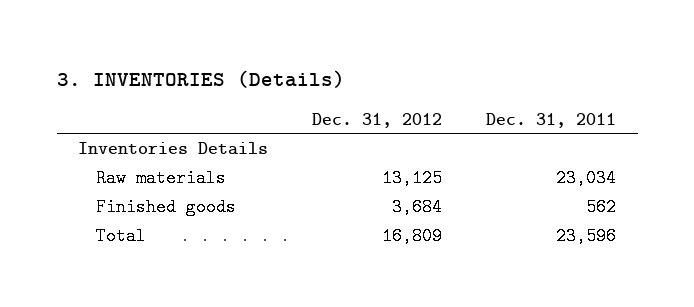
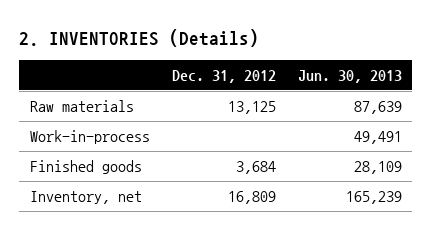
[56,69,345,88] 3. INVENTORIES (Details) -> [19,28,260,47] 2. INVENTORIES (Details)
[485,112,616,128] Dec. 31, 2011 -> none
none -> [297,69,402,83] Jun. 30, 2013
[78,142,269,156] Inventories Details -> none
none -> [29,129,150,144] Work-in-process
[96,227,147,246] Total -> [29,190,142,204] Inventory, net

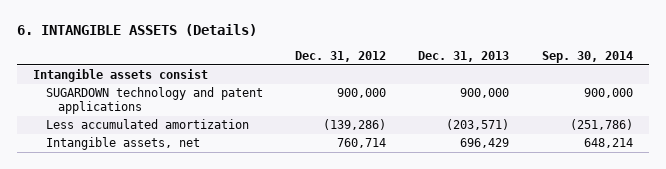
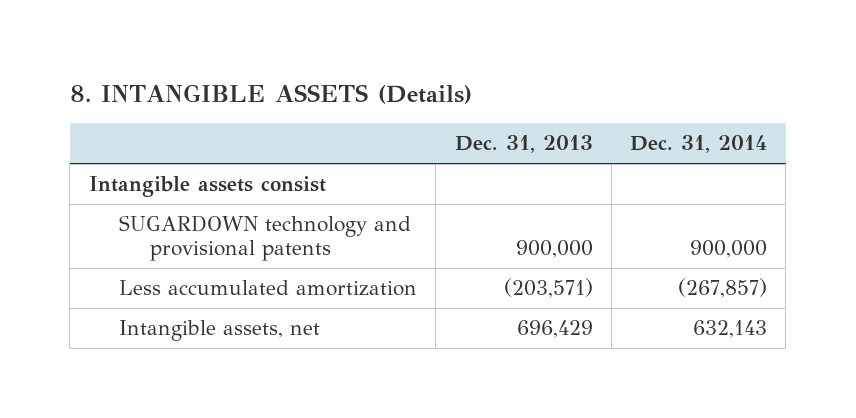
[17,24,258,37] 6. INTANGIBLE ASSETS (Details) -> [69,84,472,105] 8. INTANGIBLE ASSETS (Details)
[295,50,387,62] Dec. 31, 2012 -> none
[541,50,633,63] Sep. 30, 2014 -> none
none -> [629,135,767,154] Dec. 31, 2014
[45,87,263,114] SUGARDOWN technology and patent applications -> [119,215,412,262] SUGARDOWN technology and provisional patents

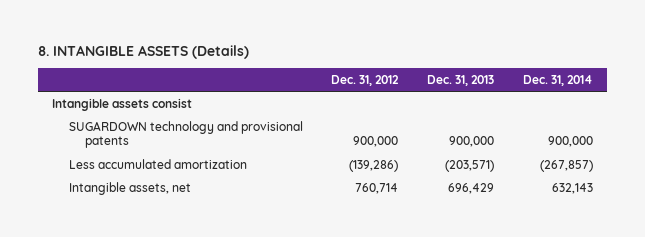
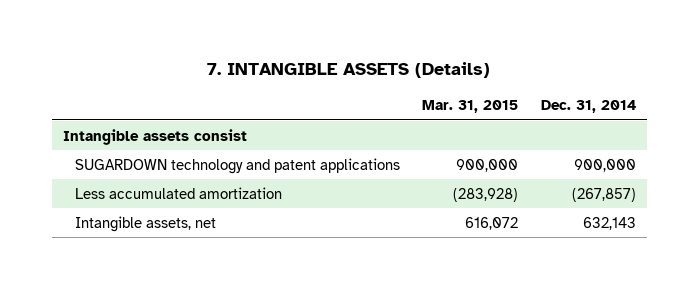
[37,45,249,60] 8. INTANGIBLE ASSETS (Details) -> [207,62,491,79] 7. INTANGIBLE ASSETS (Details)
[331,75,400,87] Dec. 31, 2012 -> none
[426,75,494,87] Dec. 31, 2013 -> none
none -> [422,100,519,114] Mar. 31, 2015
[68,120,303,149] SUGARDOWN technology and provisional patents -> [74,157,400,174] SUGARDOWN technology and patent applications

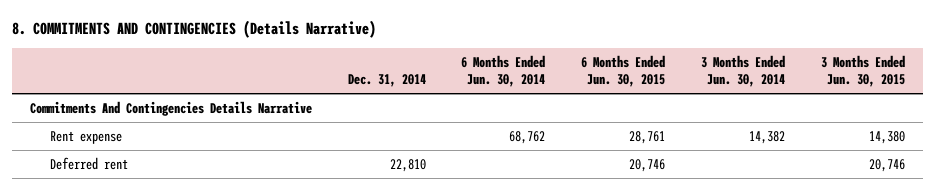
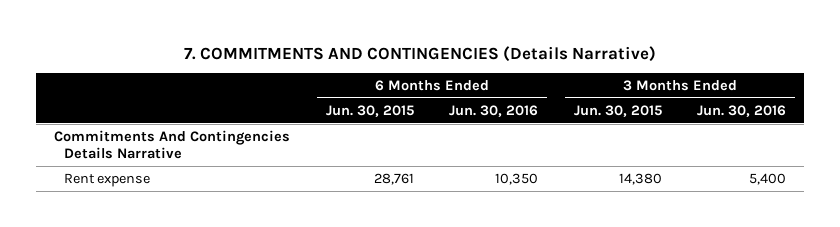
[11,19,376,38] 8. COMMITMENTS AND CONTINGENCIES (Details Narrative) -> [184,45,657,62] 7. COMMITMENTS AND CONTINGENCIES (Details Narrative)
[347,73,426,87] Dec. 31, 2014 -> none
[461,54,546,87] 6 Months Ended Jun. 30, 2014 -> none
[701,54,786,87] 3 Months Ended Jun. 30, 2014 -> none
none -> [449,104,539,117] Jun. 30, 2016
none -> [697,104,787,117] Jun. 30, 2016
[50,157,129,171] Deferred rent -> none

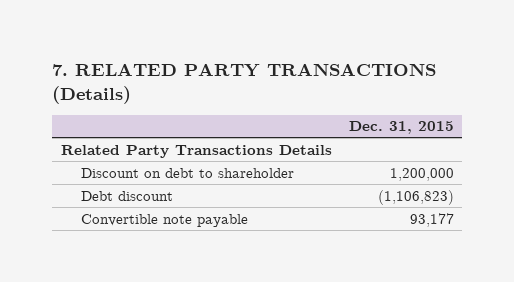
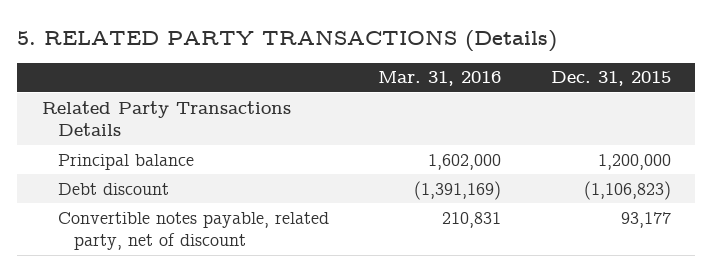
[52,62,437,104] 7. RELATED PARTY TRANSACTIONS (Details) -> [17,30,558,53] 5. RELATED PARTY TRANSACTIONS (Details)
none -> [378,71,502,87] Mar. 31, 2016
[81,167,295,178] Discount on debt to shareholder -> none
none -> [57,153,194,170] Principal balance
[81,213,249,227] Convertible note payable -> [57,211,329,251] Convertible notes payable, related party, net of discount

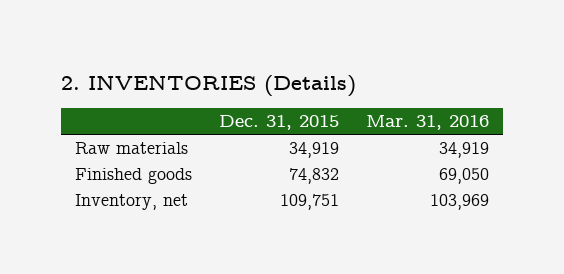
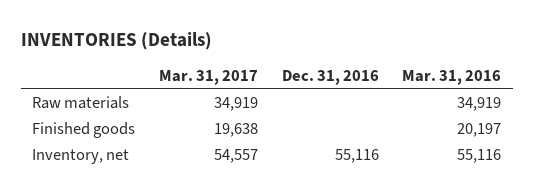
[61,74,357,97] 2. INVENTORIES (Details) -> [20,32,212,51] INVENTORIES (Details)
[219,115,340,131] Dec. 31, 2015 -> none
none -> [159,70,259,86] Mar. 31, 2017
none -> [281,70,379,86] Dec. 31, 2016
[439,168,490,185] 69,050 -> [457,123,502,138] 20,197
[430,194,490,211] 103,969 -> [457,149,502,164] 55,116

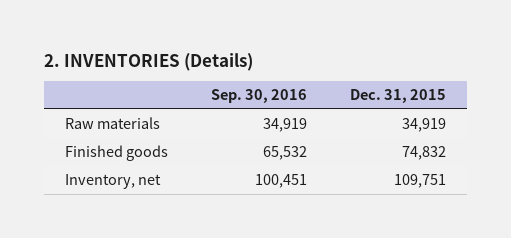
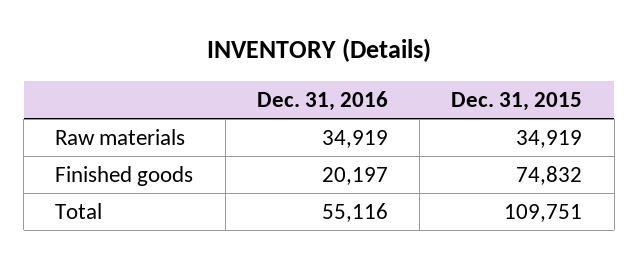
[43,52,253,71] 2. INVENTORIES (Details) -> [206,38,431,63] INVENTORY (Details)
[210,89,307,104] Sep. 30, 2016 -> none
none -> [256,90,388,111] Dec. 31, 2016
[65,174,162,190] Inventory, net -> [55,202,103,219] Total

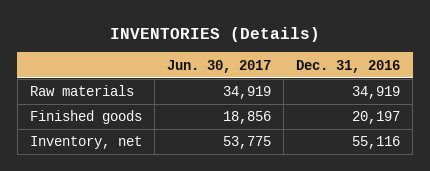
[206,38,431,63] INVENTORY (Details) -> [110,26,321,42] INVENTORIES (Details)
[451,91,583,111] Dec. 31, 2015 -> none
none -> [167,59,272,73] Jun. 30, 2017
[55,202,103,219] Total -> [29,136,142,150] Inventory, net

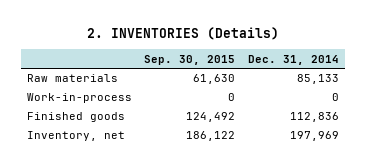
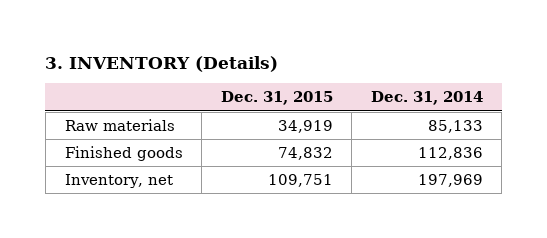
[86,27,279,41] 2. INVENTORIES (Details) -> [45,55,279,72] 3. INVENTORY (Details)
[144,54,236,65] Sep. 30, 2015 -> none
none -> [220,91,333,106] Dec. 31, 2015
[27,93,133,104] Work-in-process -> none

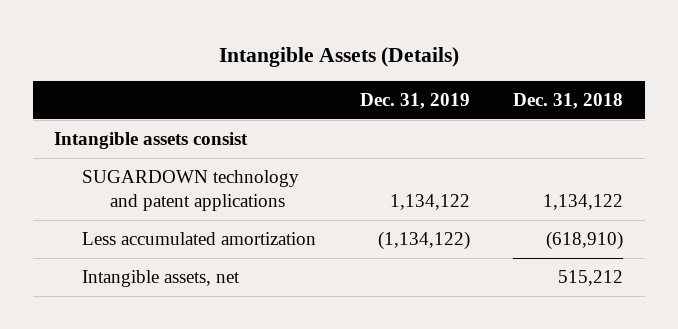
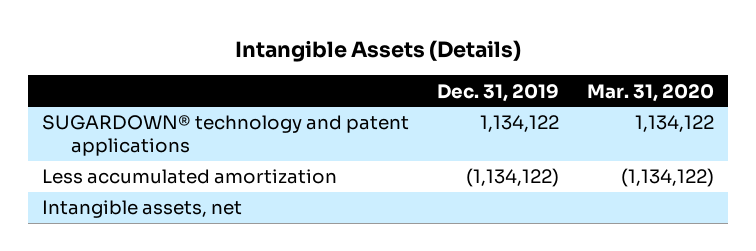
[513,92,624,109] Dec. 31, 2018 -> none
none -> [587,83,715,102] Mar. 31, 2020
[54,132,249,150] Intangible assets consist -> none
[82,170,300,211] SUGARDOWN technology and patent applications -> [42,115,410,156] SUGARDOWN® technology and patent applications

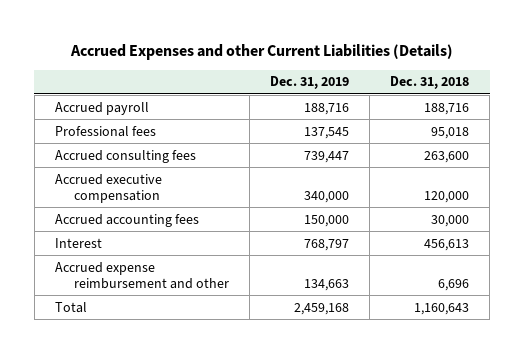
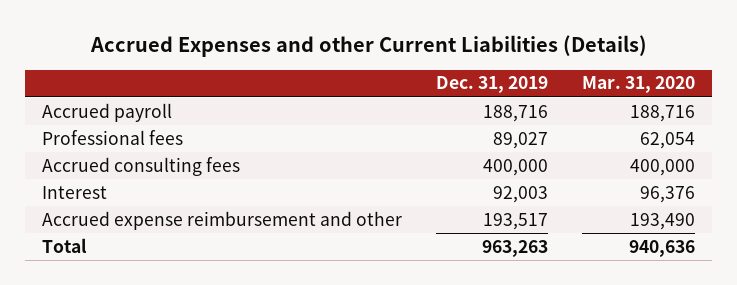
[390,76,470,90] Dec. 31, 2018 -> none
none -> [582,76,696,94] Mar. 31, 2020
[54,173,162,203] Accrued executive compensation -> none
[54,213,199,227] Accrued accounting fees -> none
[303,126,349,139] 137,545 -> [493,131,549,149] 89,027
[303,150,349,163] 739,447 -> [483,158,549,176] 400,000
[303,238,349,251] 768,797 -> [493,185,549,203] 92,003
[303,278,349,291] 134,663 -> [483,212,549,230] 193,517
[293,302,349,315] 2,459,168 -> [482,239,549,257] 963,263

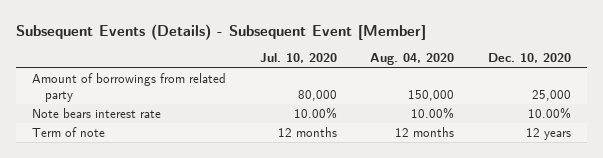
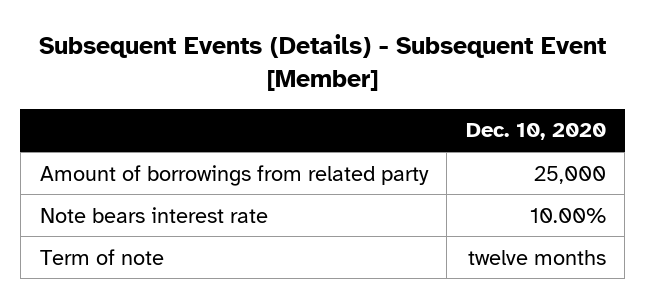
[259,53,337,64] Jul. 10, 2020 -> none
[370,53,455,66] Aug. 04, 2020 -> none
[525,128,571,141] 12 years -> [467,249,606,265] twelve months

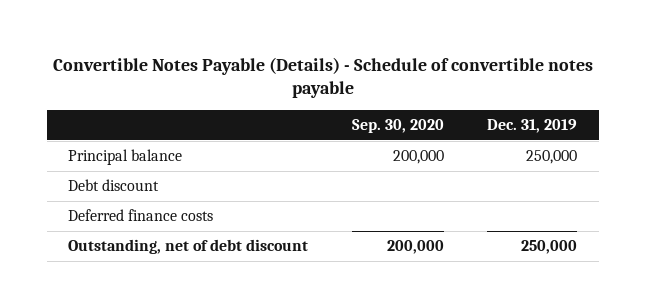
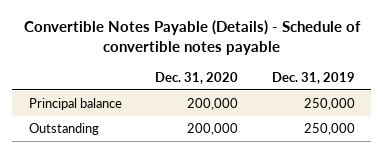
[351,119,444,134] Sep. 30, 2020 -> none
none -> [155,71,239,84] Dec. 31, 2020
[68,179,160,192] Debt discount -> none
[68,209,214,222] Deferred finance costs -> none
[68,239,309,255] Outstanding, net of debt discount -> [28,123,99,136] Outstanding

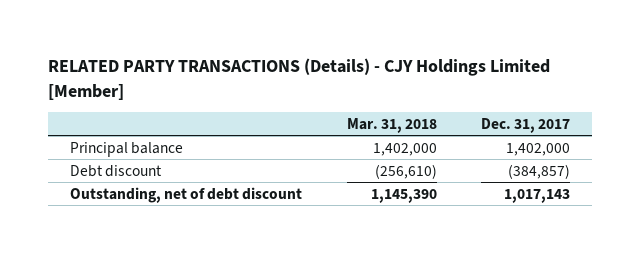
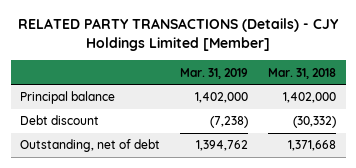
[481,117,571,133] Dec. 31, 2017 -> none
none -> [180,67,249,79] Mar. 31, 2019
[374,163,437,179] (256,610) -> [292,116,336,129] (30,332)
[70,186,303,203] Outstanding, net of debt discount -> [20,139,161,153] Outstanding, net of debt
[370,188,437,203] 1,145,390 -> [287,140,336,152] 1,371,668

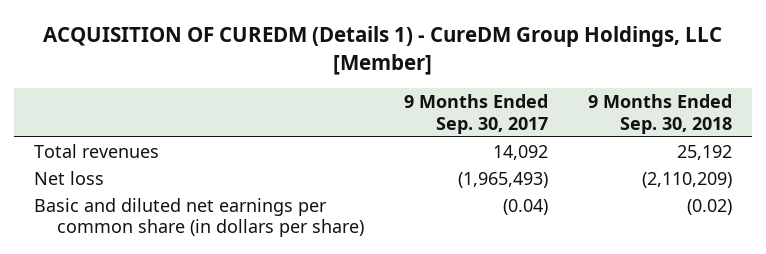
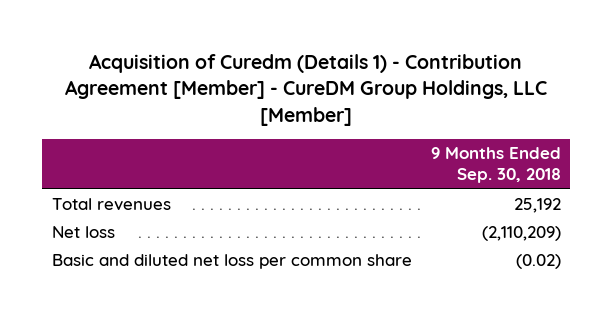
[43,26,723,76] ACQUISITION OF CUREDM (Details 1) - CureDM Group Holdings, LLC [Member] -> [65,53,548,126] Acquisition of Curedm (Details 1) - Contribution Agreement [Member] - CureDM Group Holdings, LLC [Member]
[403,94,548,134] 9 Months Ended Sep. 30, 2017 -> none
[34,197,364,238] Basic and diluted net earnings per common share (in dollars per share) -> [51,254,412,270] Basic and diluted net loss per common share

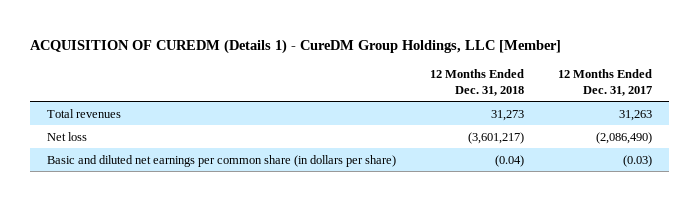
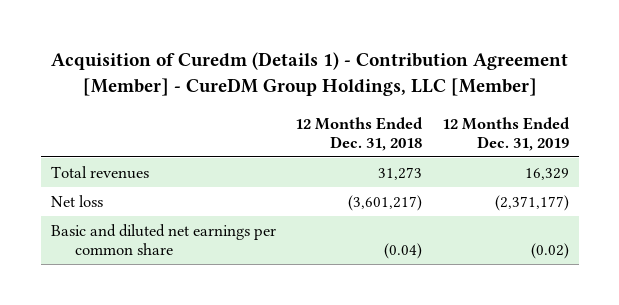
[30,38,562,54] ACQUISITION OF CUREDM (Details 1) - CureDM Group Holdings, LLC [Member] -> [50,52,568,97] Acquisition of Curedm (Details 1) - Contribution Agreement [Member] - CureDM Group Holdings, LLC [Member]
[558,68,653,96] 12 Months Ended Dec. 31, 2017 -> none
none -> [441,116,570,151] 12 Months Ended Dec. 31, 2019
[47,154,397,167] Basic and diluted net earnings per common share (in dollars per share) -> [50,223,276,256] Basic and diluted net earnings per common share

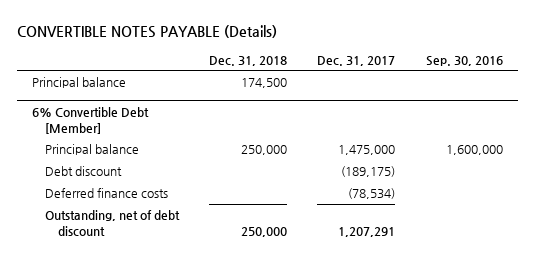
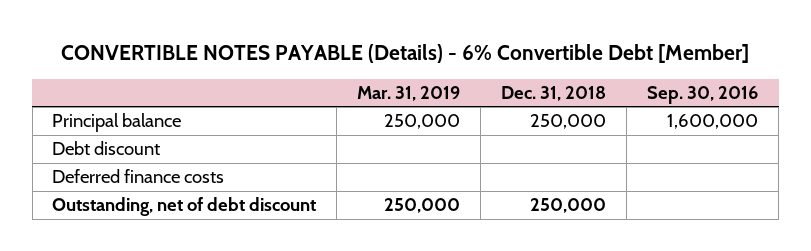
[17,25,278,39] CONVERTIBLE NOTES PAYABLE (Details) -> [61,44,750,64] CONVERTIBLE NOTES PAYABLE (Details) - 6% Convertible Debt [Member]
[317,55,396,66] Dec. 31, 2017 -> none
none -> [357,85,461,101] Mar. 31, 2019
[32,77,127,89] Principal balance -> none
[32,107,150,134] 6% Convertible Debt [Member] -> none

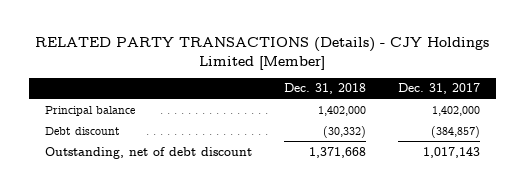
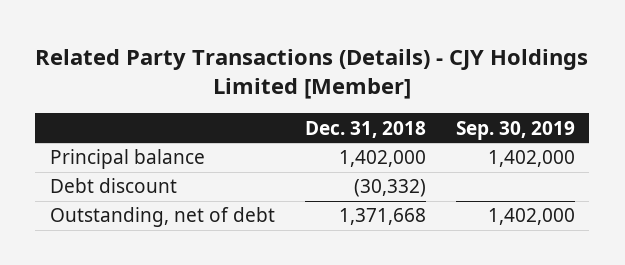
[35,37,490,70] RELATED PARTY TRANSACTIONS (Details) - CJY Holdings Limited [Member] -> [35,48,589,100] Related Party Transactions (Details) - CJY Holdings Limited [Member]
[398,83,481,95] Dec. 31, 2017 -> none
none -> [455,120,575,140] Sep. 30, 2019
[44,146,252,159] Outstanding, net of debt discount -> [50,207,276,228] Outstanding, net of debt

